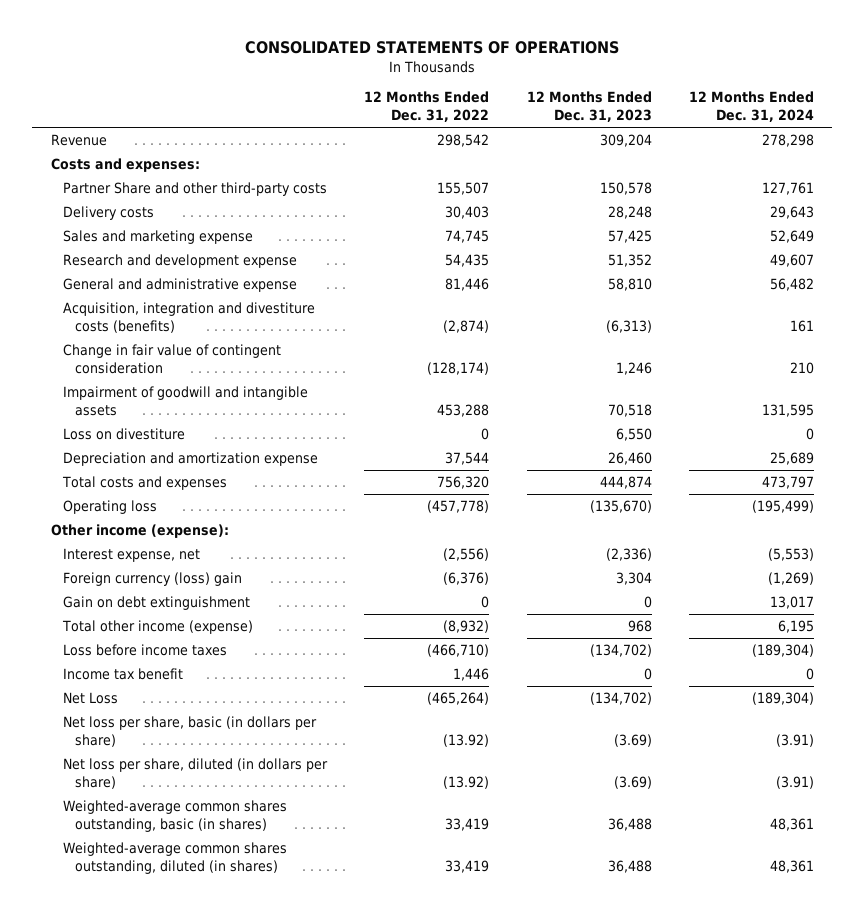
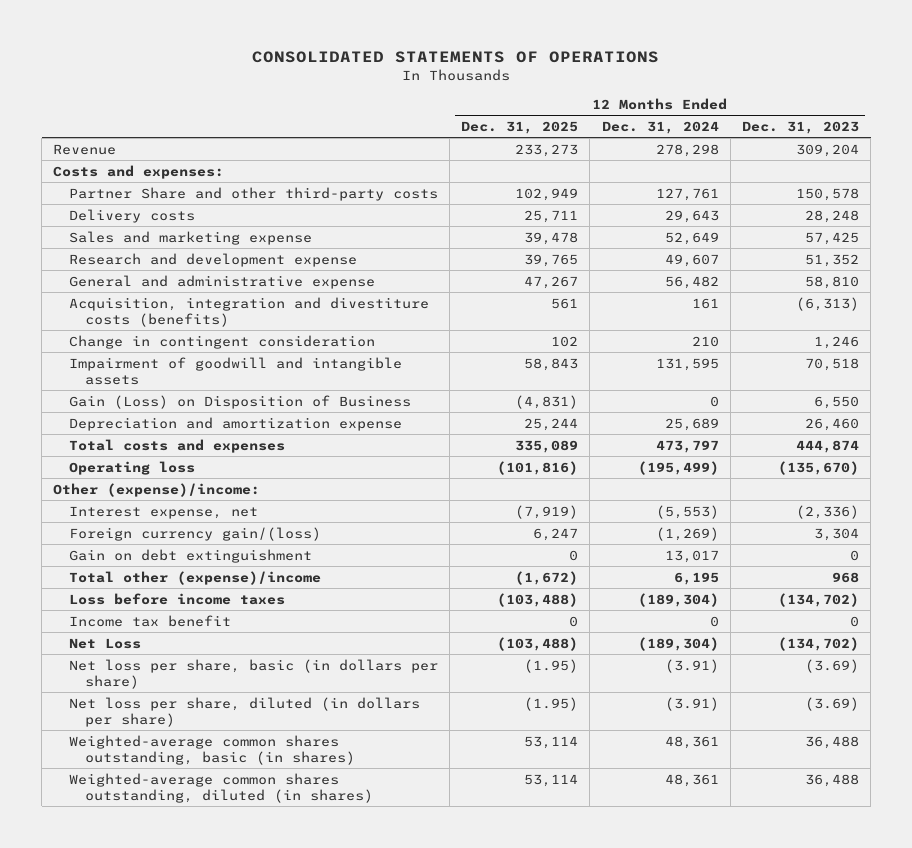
[364,91,490,122] 12 Months Ended Dec. 31, 2022 -> none
none -> [461,120,579,134] Dec. 31, 2025
[62,344,281,374] Change in fair value of contingent consideration -> [68,334,375,349] Change in contingent consideration
[62,428,185,441] Loss on divestiture -> [68,394,411,409] Gain (Loss) on Disposition of Business
[50,524,229,539] Other income (expense): -> [53,482,261,497] Other (expense)/income:
[62,572,242,587] Foreign currency (loss) gain -> [68,526,321,541] Foreign currency gain/(loss)
[61,620,253,635] Total other income (expense) -> [68,570,321,585] Total other (expense)/income

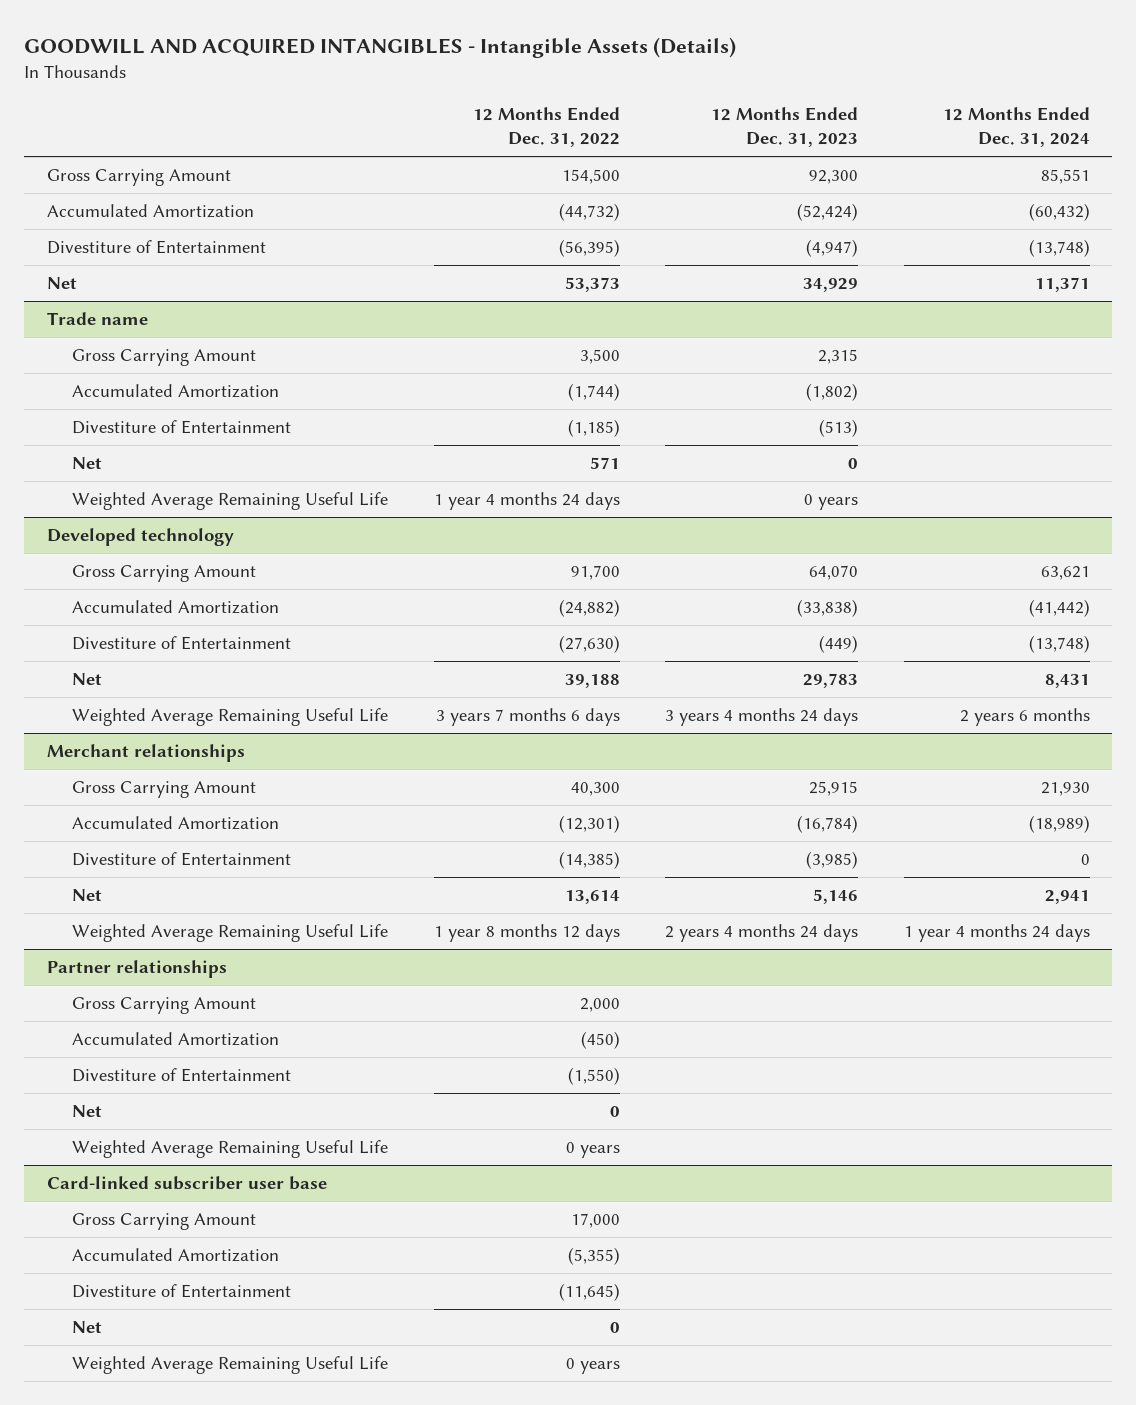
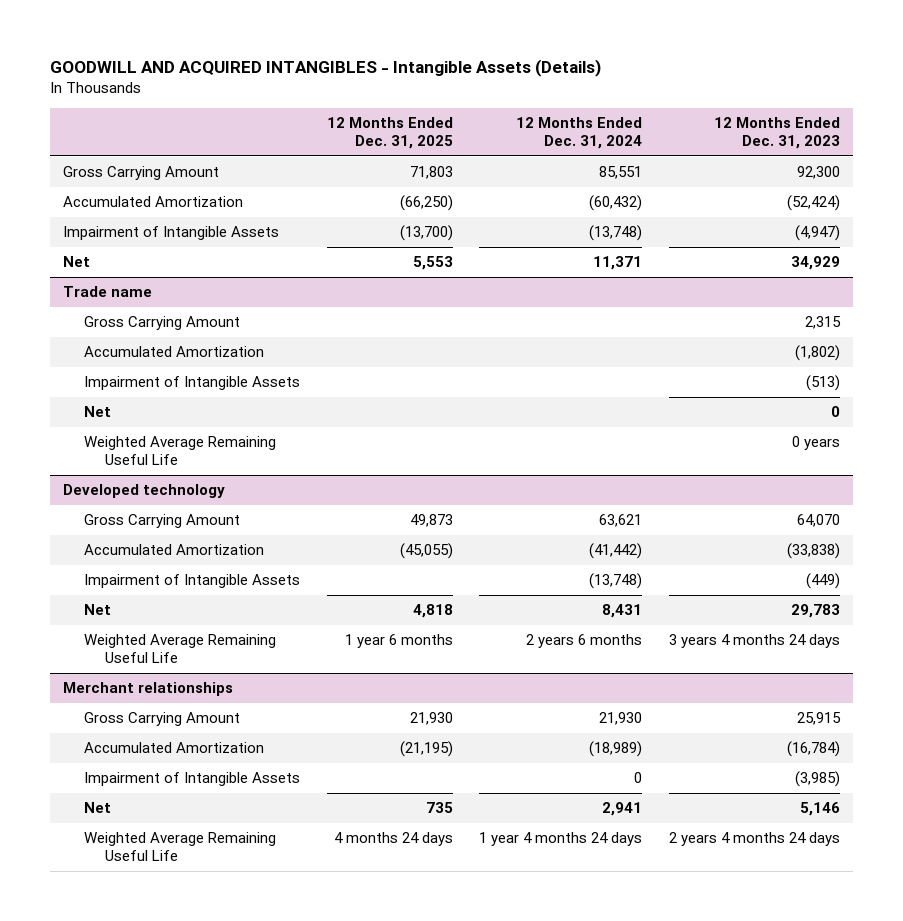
[472,107,620,148] 12 Months Ended Dec. 31, 2022 -> none
none -> [326,117,453,150] 12 Months Ended Dec. 31, 2025
[46,240,266,255] Divestiture of Entertainment -> [63,226,280,241] Impairment of Intangible Assets
[72,420,292,435] Divestiture of Entertainment -> [84,376,301,391] Impairment of Intangible Assets
[72,636,292,651] Divestiture of Entertainment -> [84,574,301,589] Impairment of Intangible Assets
[72,852,292,867] Divestiture of Entertainment -> [84,772,301,787] Impairment of Intangible Assets
[46,960,227,979] Partner relationships -> none
[72,997,257,1015] Gross Carrying Amount -> none
[72,1032,280,1047] Accumulated Amortization -> none
[72,1068,292,1083] Divestiture of Entertainment -> none
[72,1105,103,1118] Net -> none
[72,1140,389,1159] Weighted Average Remaining Useful Life -> none
[46,1176,327,1191] Card-linked subscriber user base -> none
[72,1213,257,1231] Gross Carrying Amount -> none
[72,1248,280,1263] Accumulated Amortization -> none
[72,1284,292,1299] Divestiture of Entertainment -> none
[72,1321,103,1334] Net -> none
[72,1356,389,1375] Weighted Average Remaining Useful Life -> none

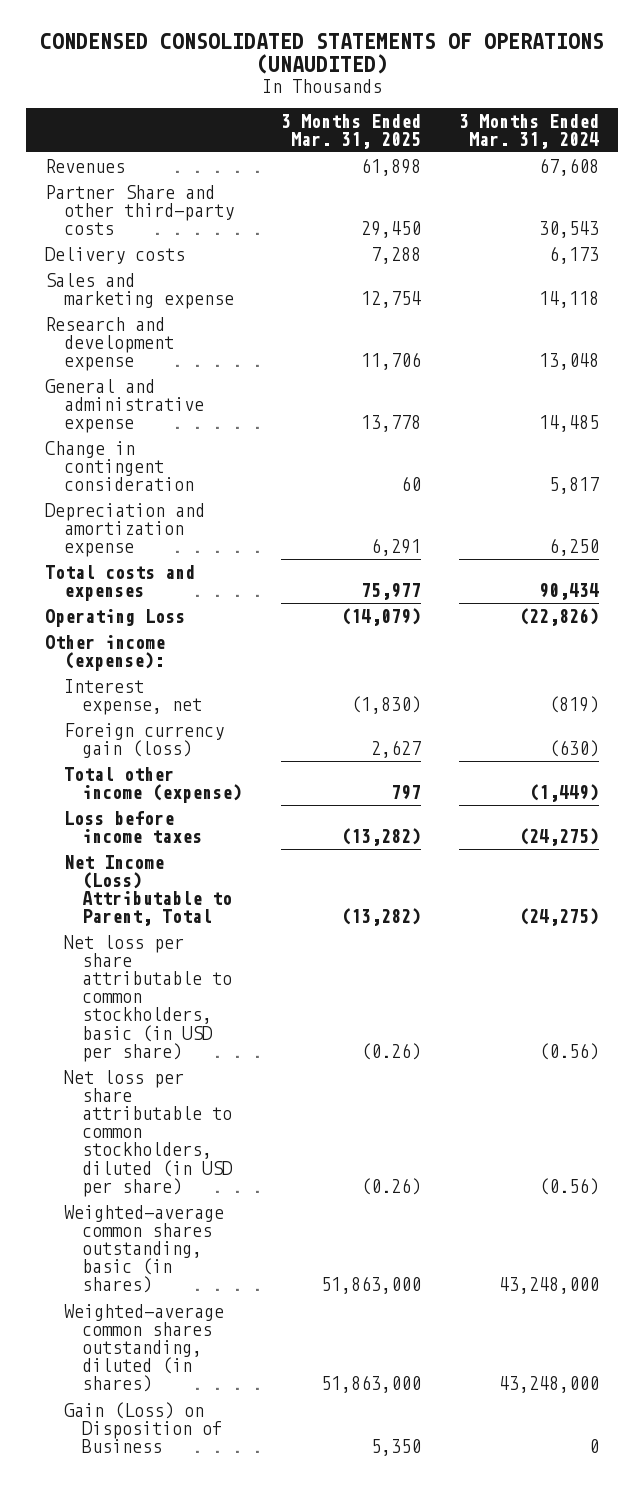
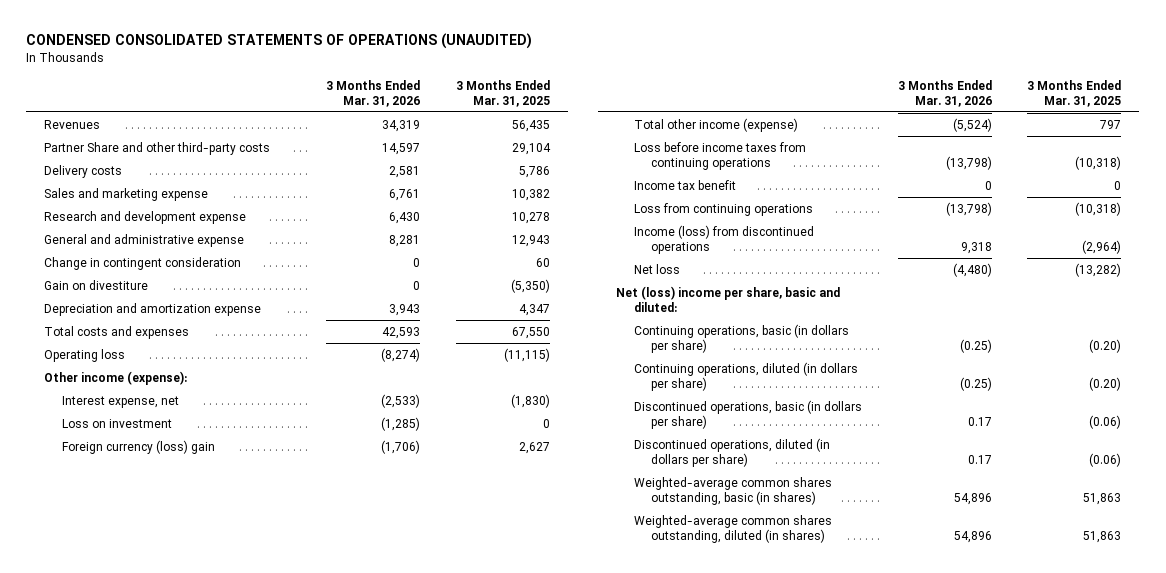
[459,113,600,149] 3 Months Ended Mar. 31, 2024 -> none
none -> [325,79,420,107] 3 Months Ended Mar. 31, 2026
[360,157,421,176] 61,898 -> [511,119,550,132] 56,435
[360,221,421,239] 29,450 -> [511,142,551,155] 29,104
[370,246,421,264] 7,288 -> [518,165,550,178] 5,786
[360,291,421,309] 12,754 -> [511,188,550,201] 10,382
[360,352,421,371] 11,706 -> [511,211,550,224] 10,278
[360,415,421,433] 13,778 -> [511,234,550,247] 12,943
none -> [44,279,149,290] Gain on divestiture
[370,538,421,557] 6,291 -> [518,303,550,316] 4,347
[360,583,421,601] 75,977 -> [511,326,550,339] 67,550
[44,608,185,627] Operating Loss -> [44,348,126,362] Operating loss
[340,607,421,626] (14,079) -> [503,347,550,362] (11,115)
none -> [61,418,172,428] Loss on investment
[63,722,224,759] Foreign currency gain (loss) -> [61,439,215,454] Foreign currency (loss) gain
[63,934,233,1062] Net loss per share attributable to common stockholders, basic (in USD per share) -> none
[63,1069,234,1197] Net loss per share attributable to common stockholders, diluted (in USD per share) -> none
[63,1401,223,1454] Gain (Loss) on Disposition of Business -> none
[63,810,203,844] Loss before income taxes -> [633,141,806,170] Loss before income taxes from continuing operations
[340,828,421,847] (13,282) -> [1075,155,1122,170] (10,318)
none -> [633,179,736,190] Income tax benefit
none -> [633,202,813,216] Loss from continuing operations
none -> [633,224,814,254] Income (loss) from discontinued operations
[63,854,233,927] Net Income (Loss) Attributable to Parent, Total -> [633,263,680,274] Net loss
none -> [615,285,840,312] Net (loss) income per share, basic and diluted:
none -> [633,323,849,353] Continuing operations, basic (in dollars per share)
none -> [633,361,858,391] Continuing operations, diluted (in dollars per share)
none -> [633,399,862,429] Discontinued operations, basic (in dollars per share)
none -> [633,437,830,467] Discontinued operations, diluted (in dollars per share)
[320,1276,421,1295] 51,863,000 -> [1083,492,1122,505] 51,863
[320,1375,421,1394] 51,863,000 -> [1083,530,1122,543] 51,863

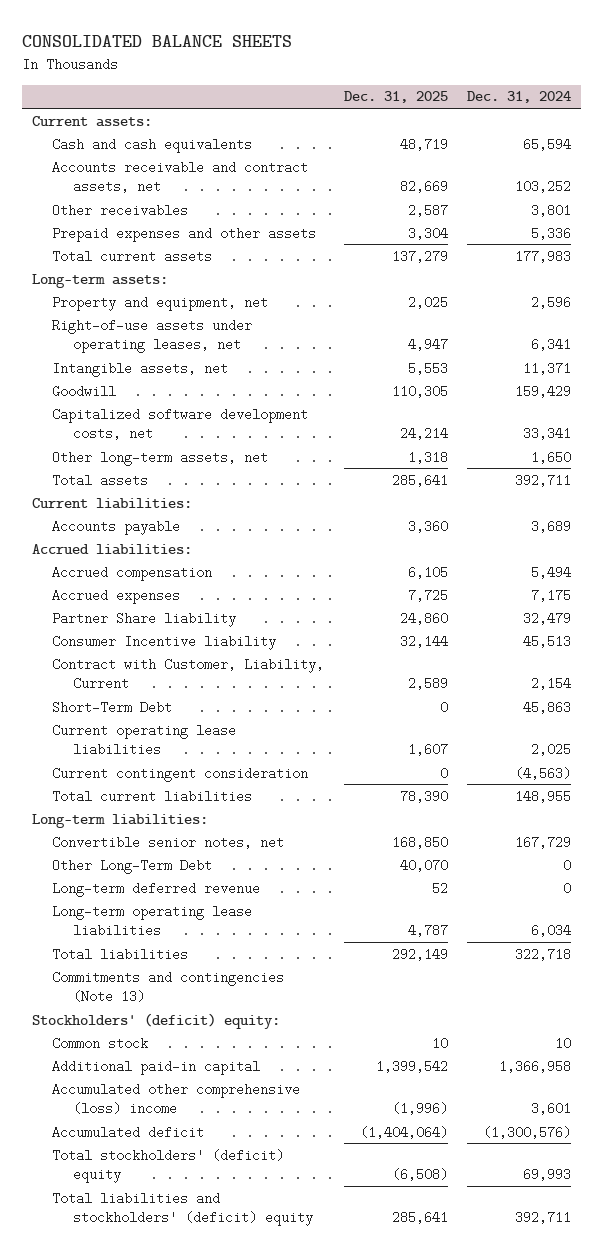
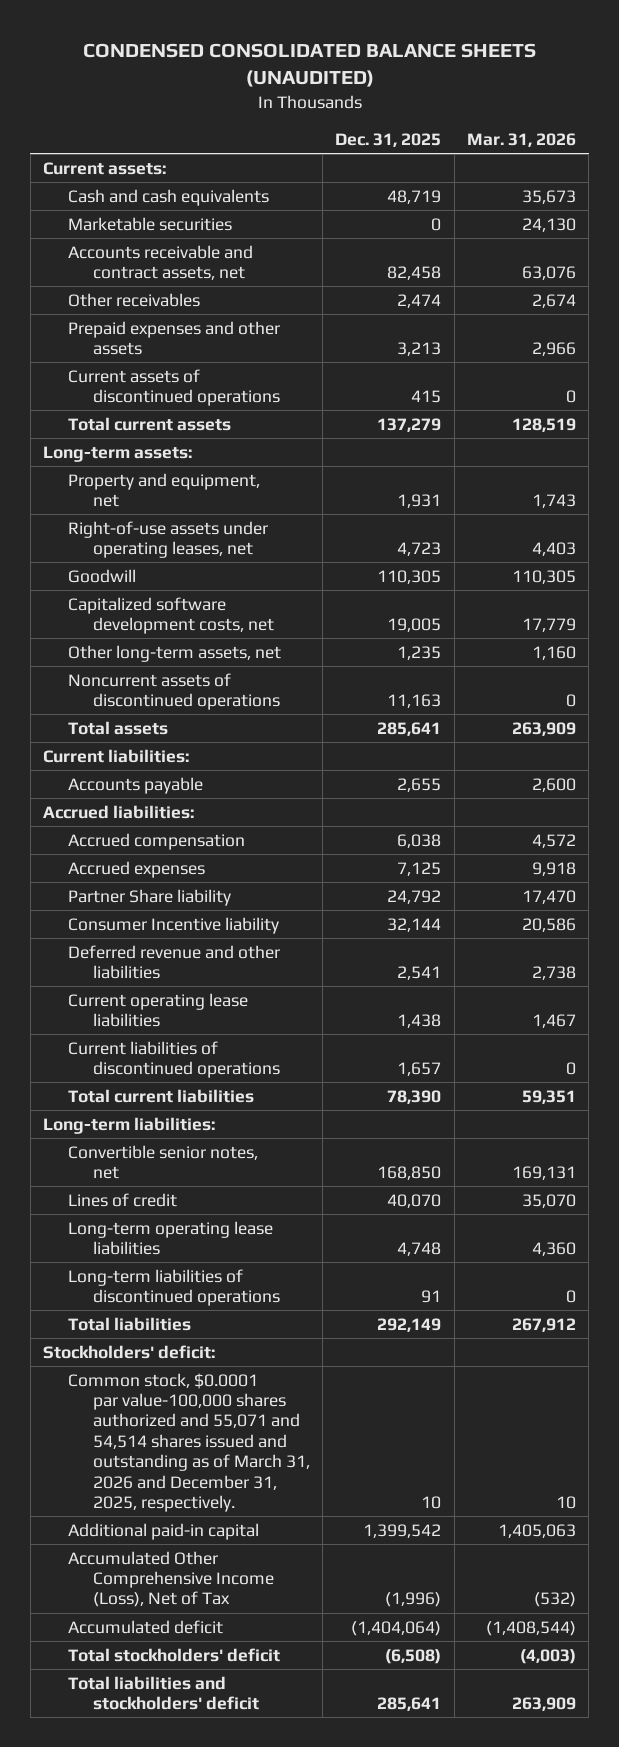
[22,34,293,47] CONSOLIDATED BALANCE SHEETS -> [82,43,536,88] CONDENSED CONSOLIDATED BALANCE SHEETS (UNAUDITED)
[466,91,571,104] Dec. 31, 2024 -> none
none -> [466,132,576,147] Mar. 31, 2026
none -> [67,216,232,231] Marketable securities
[399,179,448,193] 82,669 -> [387,265,442,280] 82,458
[407,203,448,217] 2,587 -> [397,293,442,308] 2,474
[407,226,448,240] 3,304 -> [397,341,442,356] 3,213
none -> [67,368,280,406] Current assets of discontinued operations
[52,361,229,377] Intangible assets, net -> none
[407,295,448,309] 2,025 -> [397,493,442,508] 1,931
[407,337,448,351] 4,947 -> [397,541,442,556] 4,723
[399,426,448,440] 24,214 -> [387,617,442,632] 19,005
[407,450,448,464] 1,318 -> [397,645,442,660] 1,235
none -> [67,672,280,710] Noncurrent assets of discontinued operations
[407,519,448,533] 3,360 -> [397,777,442,792] 2,655
[407,565,448,579] 6,105 -> [397,833,442,848] 6,038
[407,588,448,602] 7,725 -> [397,861,442,876] 7,125
[399,611,448,625] 24,860 -> [387,889,442,904] 24,792
[52,657,325,690] Contract with Customer, Liability, Current -> none
[52,700,173,714] Short-Term Debt -> none
[52,766,309,782] Current contingent consideration -> none
none -> [67,944,280,979] Deferred revenue and other liabilities
[407,742,448,756] 1,607 -> [397,1013,442,1028] 1,438
none -> [67,1040,280,1078] Current liabilities of discontinued operations
[52,858,213,874] Other Long-Term Debt -> none
[52,881,261,897] Long-term deferred revenue -> none
none -> [67,1192,177,1207] Lines of credit
[407,923,448,937] 4,787 -> [397,1241,442,1256] 4,748
none -> [67,1268,280,1306] Long-term liabilities of discontinued operations
[52,970,285,1003] Commitments and contingencies (Note 13) -> none
[31,1012,280,1029] Stockholders' (deficit) equity: -> [43,1344,216,1359] Stockholders' deficit:
[52,1036,149,1050] Common stock -> [67,1372,310,1512] Common stock, $0.0001 par value-100,000 shares authorized and 55,071 and 54,514 shares issued and outstanding as of March 31, 2026 and December 31, 2025, respectively.
[52,1082,301,1115] Accumulated other comprehensive (loss) income -> [67,1550,274,1608] Accumulated Other Comprehensive Income (Loss), Net of Tax
[52,1148,285,1183] Total stockholders' (deficit) equity -> [67,1647,280,1662] Total stockholders' deficit
[52,1191,313,1226] Total liabilities and stockholders' (deficit) equity -> [67,1675,259,1710] Total liabilities and stockholders' deficit

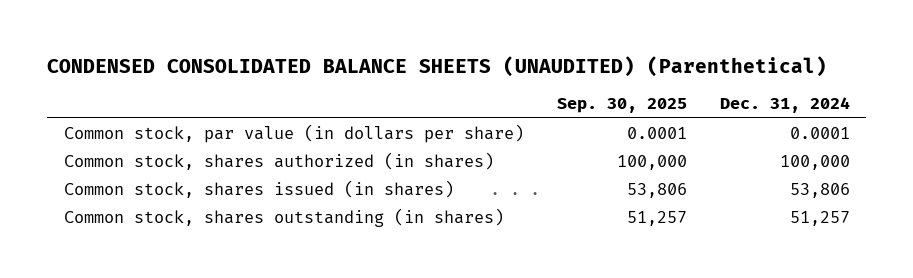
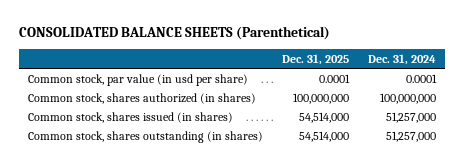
[47,55,828,77] CONDENSED CONSOLIDATED BALANCE SHEETS (UNAUDITED) (Parenthetical) -> [19,26,331,41] CONSOLIDATED BALANCE SHEETS (Parenthetical)
[556,98,687,114] Sep. 30, 2025 -> none
none -> [282,53,350,65] Dec. 31, 2025
[63,123,524,143] Common stock, par value (in dollars per share) -> [28,73,249,86] Common stock, par value (in usd per share)
[779,154,850,170] 100,000 -> [379,92,436,104] 100,000,000
[789,182,850,198] 53,806 -> [385,111,436,123] 51,257,000
[789,210,850,226] 51,257 -> [385,130,436,142] 51,257,000

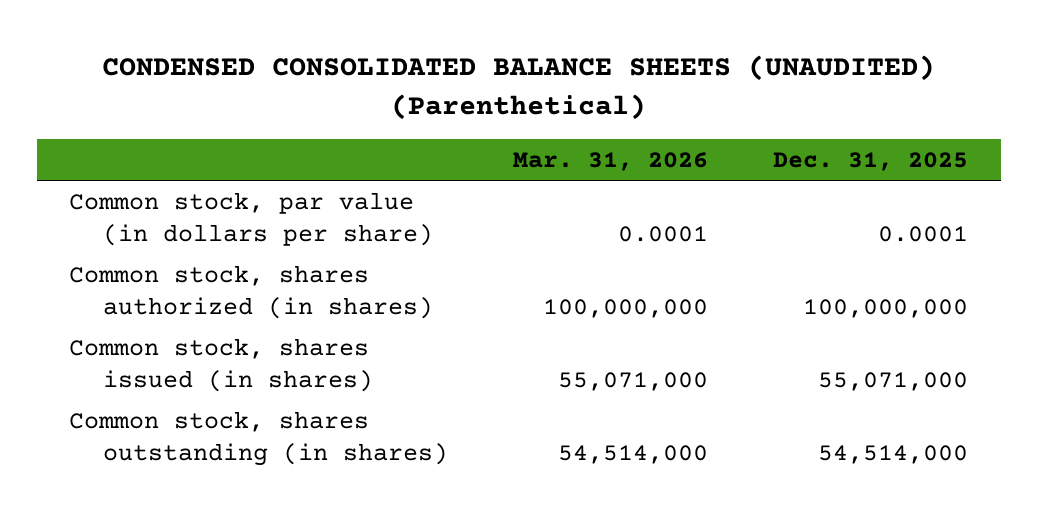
[19,26,331,41] CONSOLIDATED BALANCE SHEETS (Parenthetical) -> [101,55,935,121] CONDENSED CONSOLIDATED BALANCE SHEETS (UNAUDITED) (Parenthetical)
[367,53,436,65] Dec. 31, 2024 -> none
none -> [512,151,708,171] Mar. 31, 2026
[28,73,249,86] Common stock, par value (in usd per share) -> [69,191,433,247] Common stock, par value (in dollars per share)
[299,111,350,123] 54,514,000 -> [818,372,969,392] 55,071,000

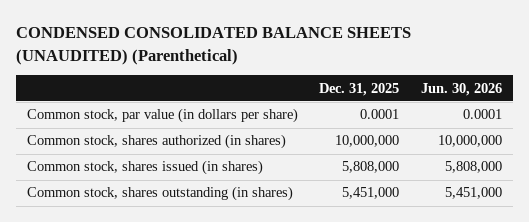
[512,151,708,171] Mar. 31, 2026 -> none
none -> [421,82,503,96] Jun. 30, 2026
[803,299,969,319] 100,000,000 -> [335,135,400,148] 10,000,000
[818,372,969,392] 55,071,000 -> [342,161,400,174] 5,808,000
[818,445,969,465] 54,514,000 -> [342,187,400,200] 5,451,000

